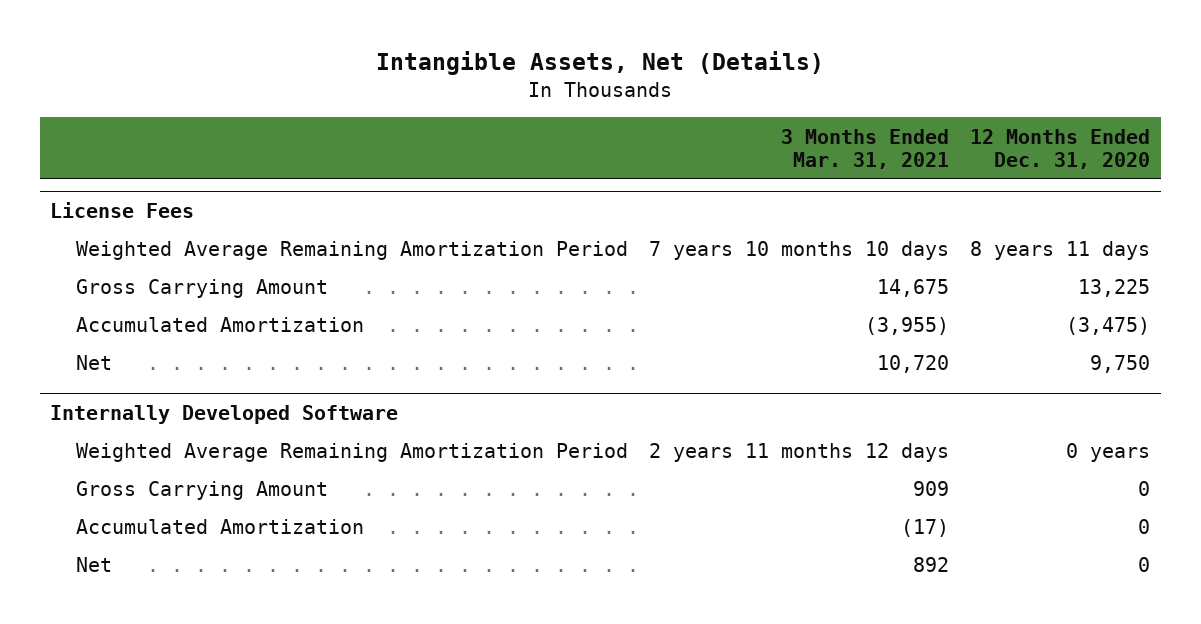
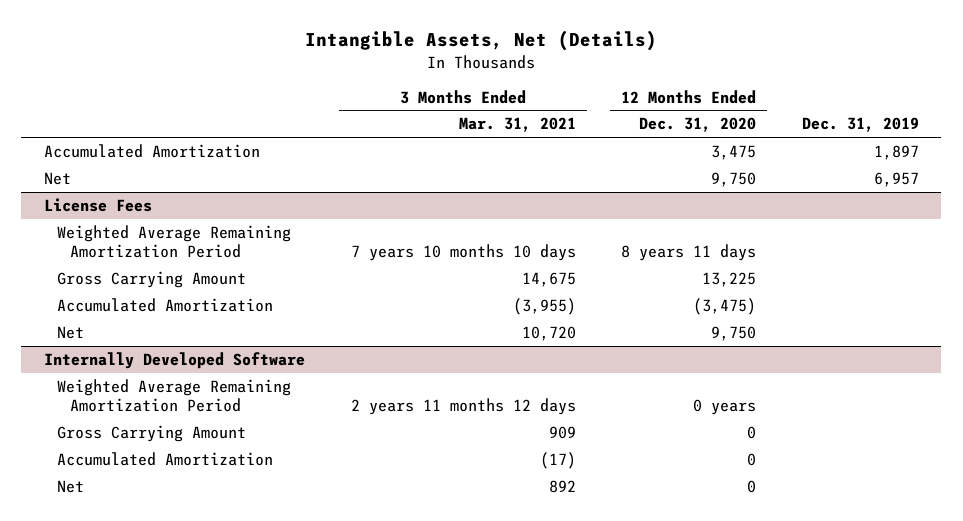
none -> [801,117,919,133] Dec. 31, 2019
none -> [44,143,261,158] Accumulated Amortization
none -> [44,171,72,185] Net

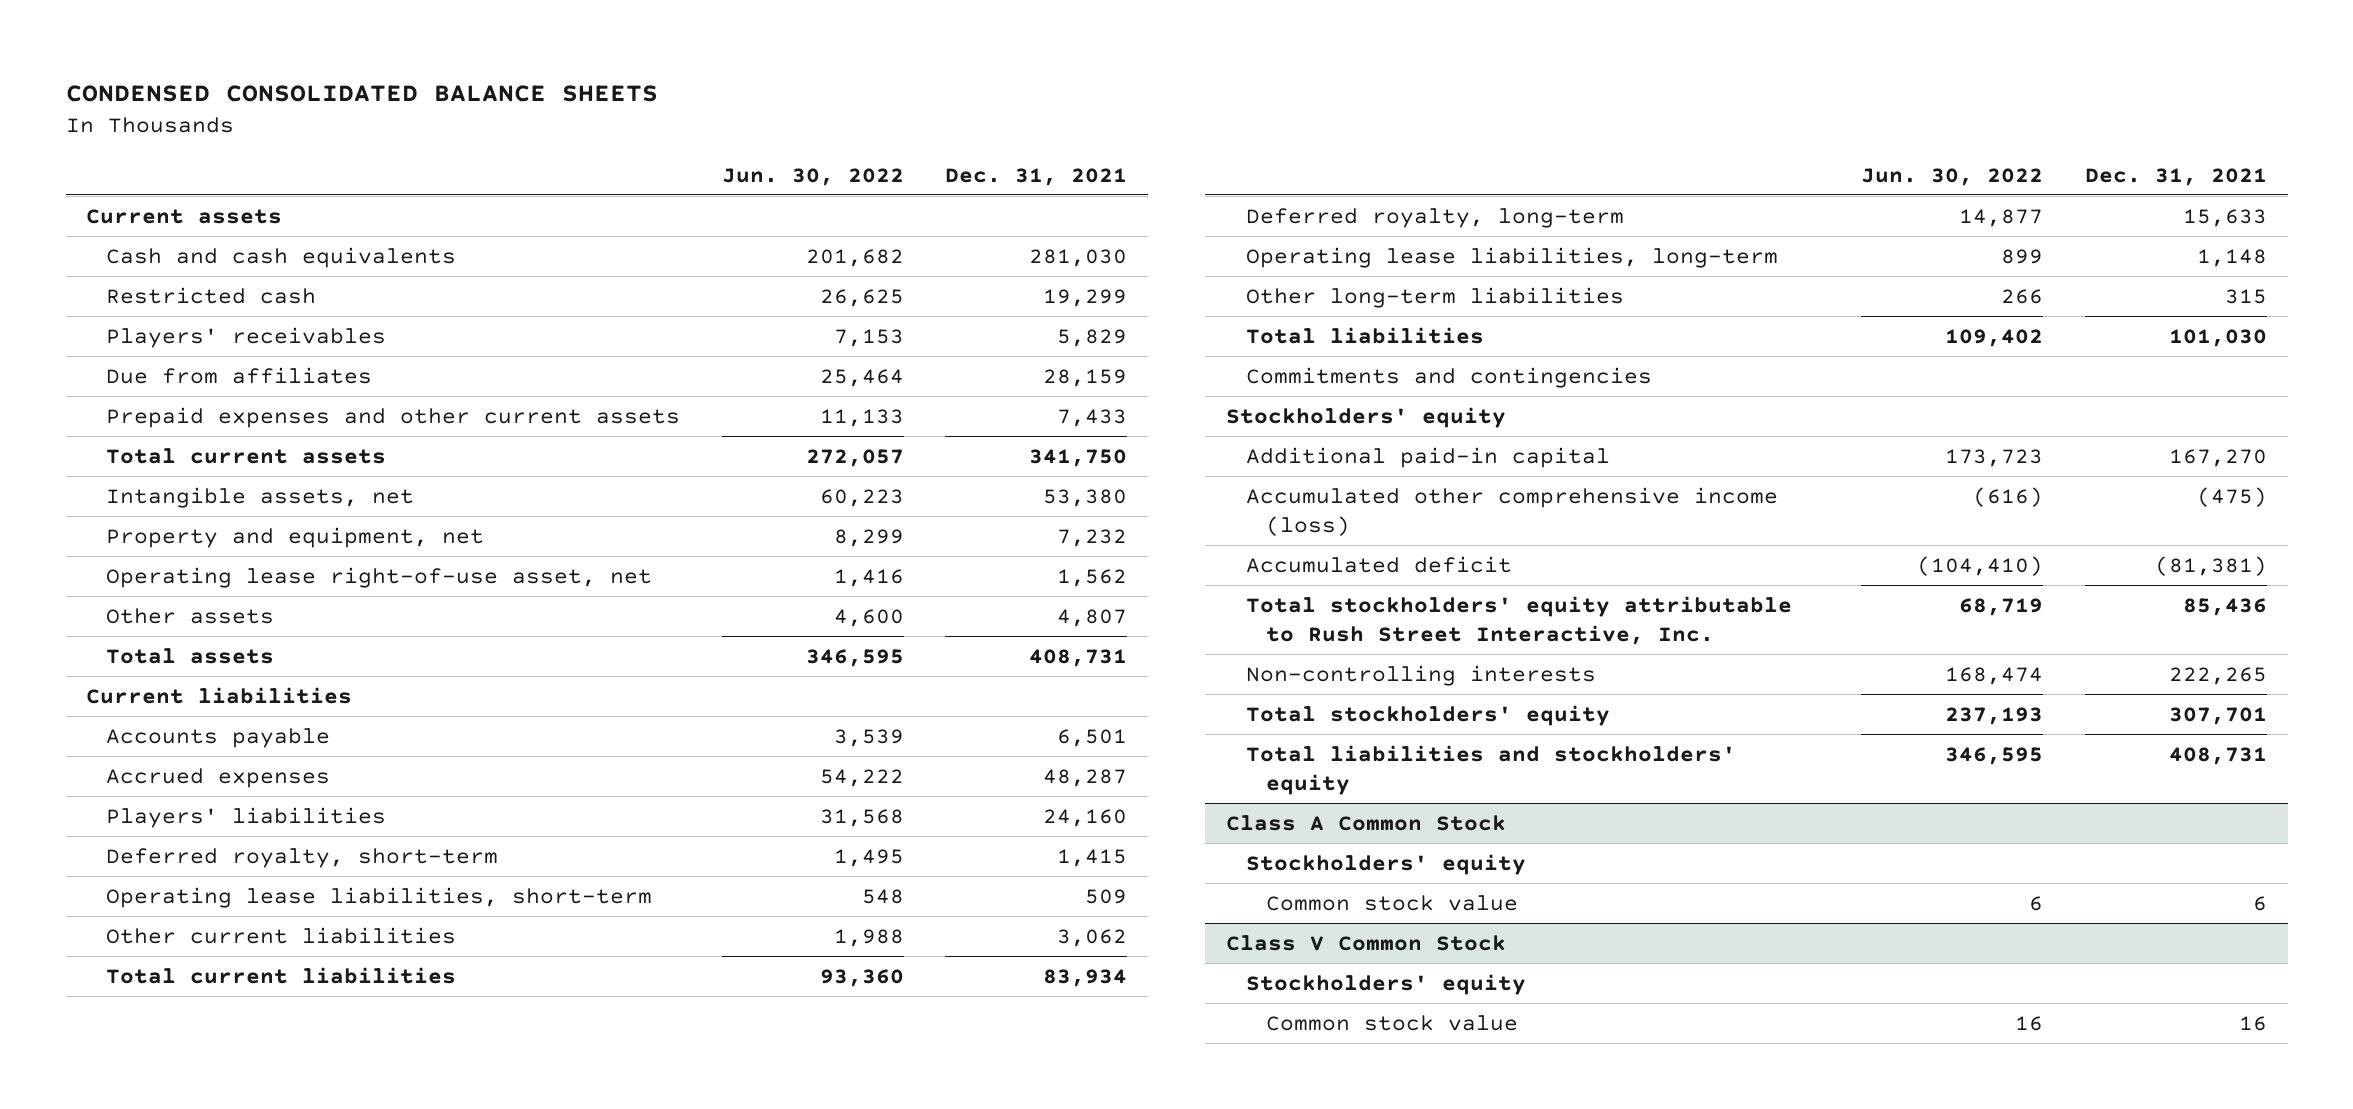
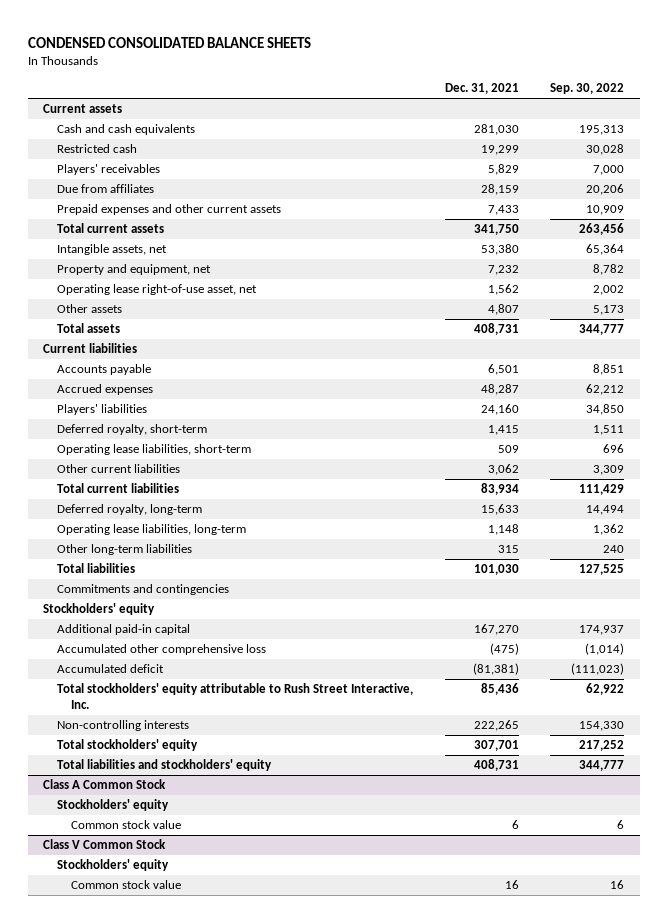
[721,167,904,186] Jun. 30, 2022 -> none
none -> [550,83,625,95] Sep. 30, 2022
[1245,486,1778,536] Accumulated other comprehensive income (loss) -> [57,644,267,656] Accumulated other comprehensive loss

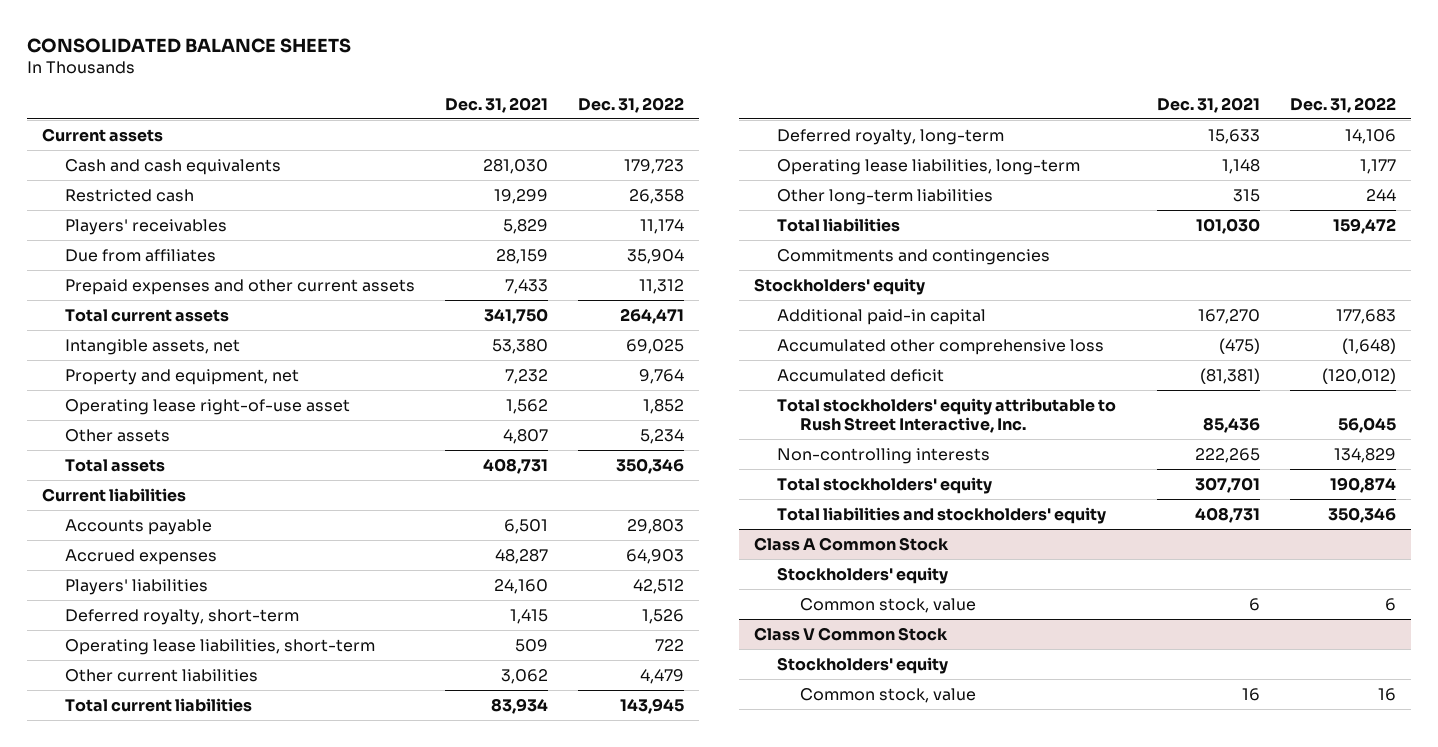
[27,36,311,48] CONDENSED CONSOLIDATED BALANCE SHEETS -> [27,37,352,53] CONSOLIDATED BALANCE SHEETS
[550,83,625,95] Sep. 30, 2022 -> none
none -> [578,96,685,113] Dec. 31, 2022
[57,284,258,296] Operating lease right-of-use asset, net -> [65,398,351,415] Operating lease right-of-use asset
[70,820,181,830] Common stock value -> [800,597,977,613] Common stock, value
[70,880,181,890] Common stock value -> [800,687,977,703] Common stock, value

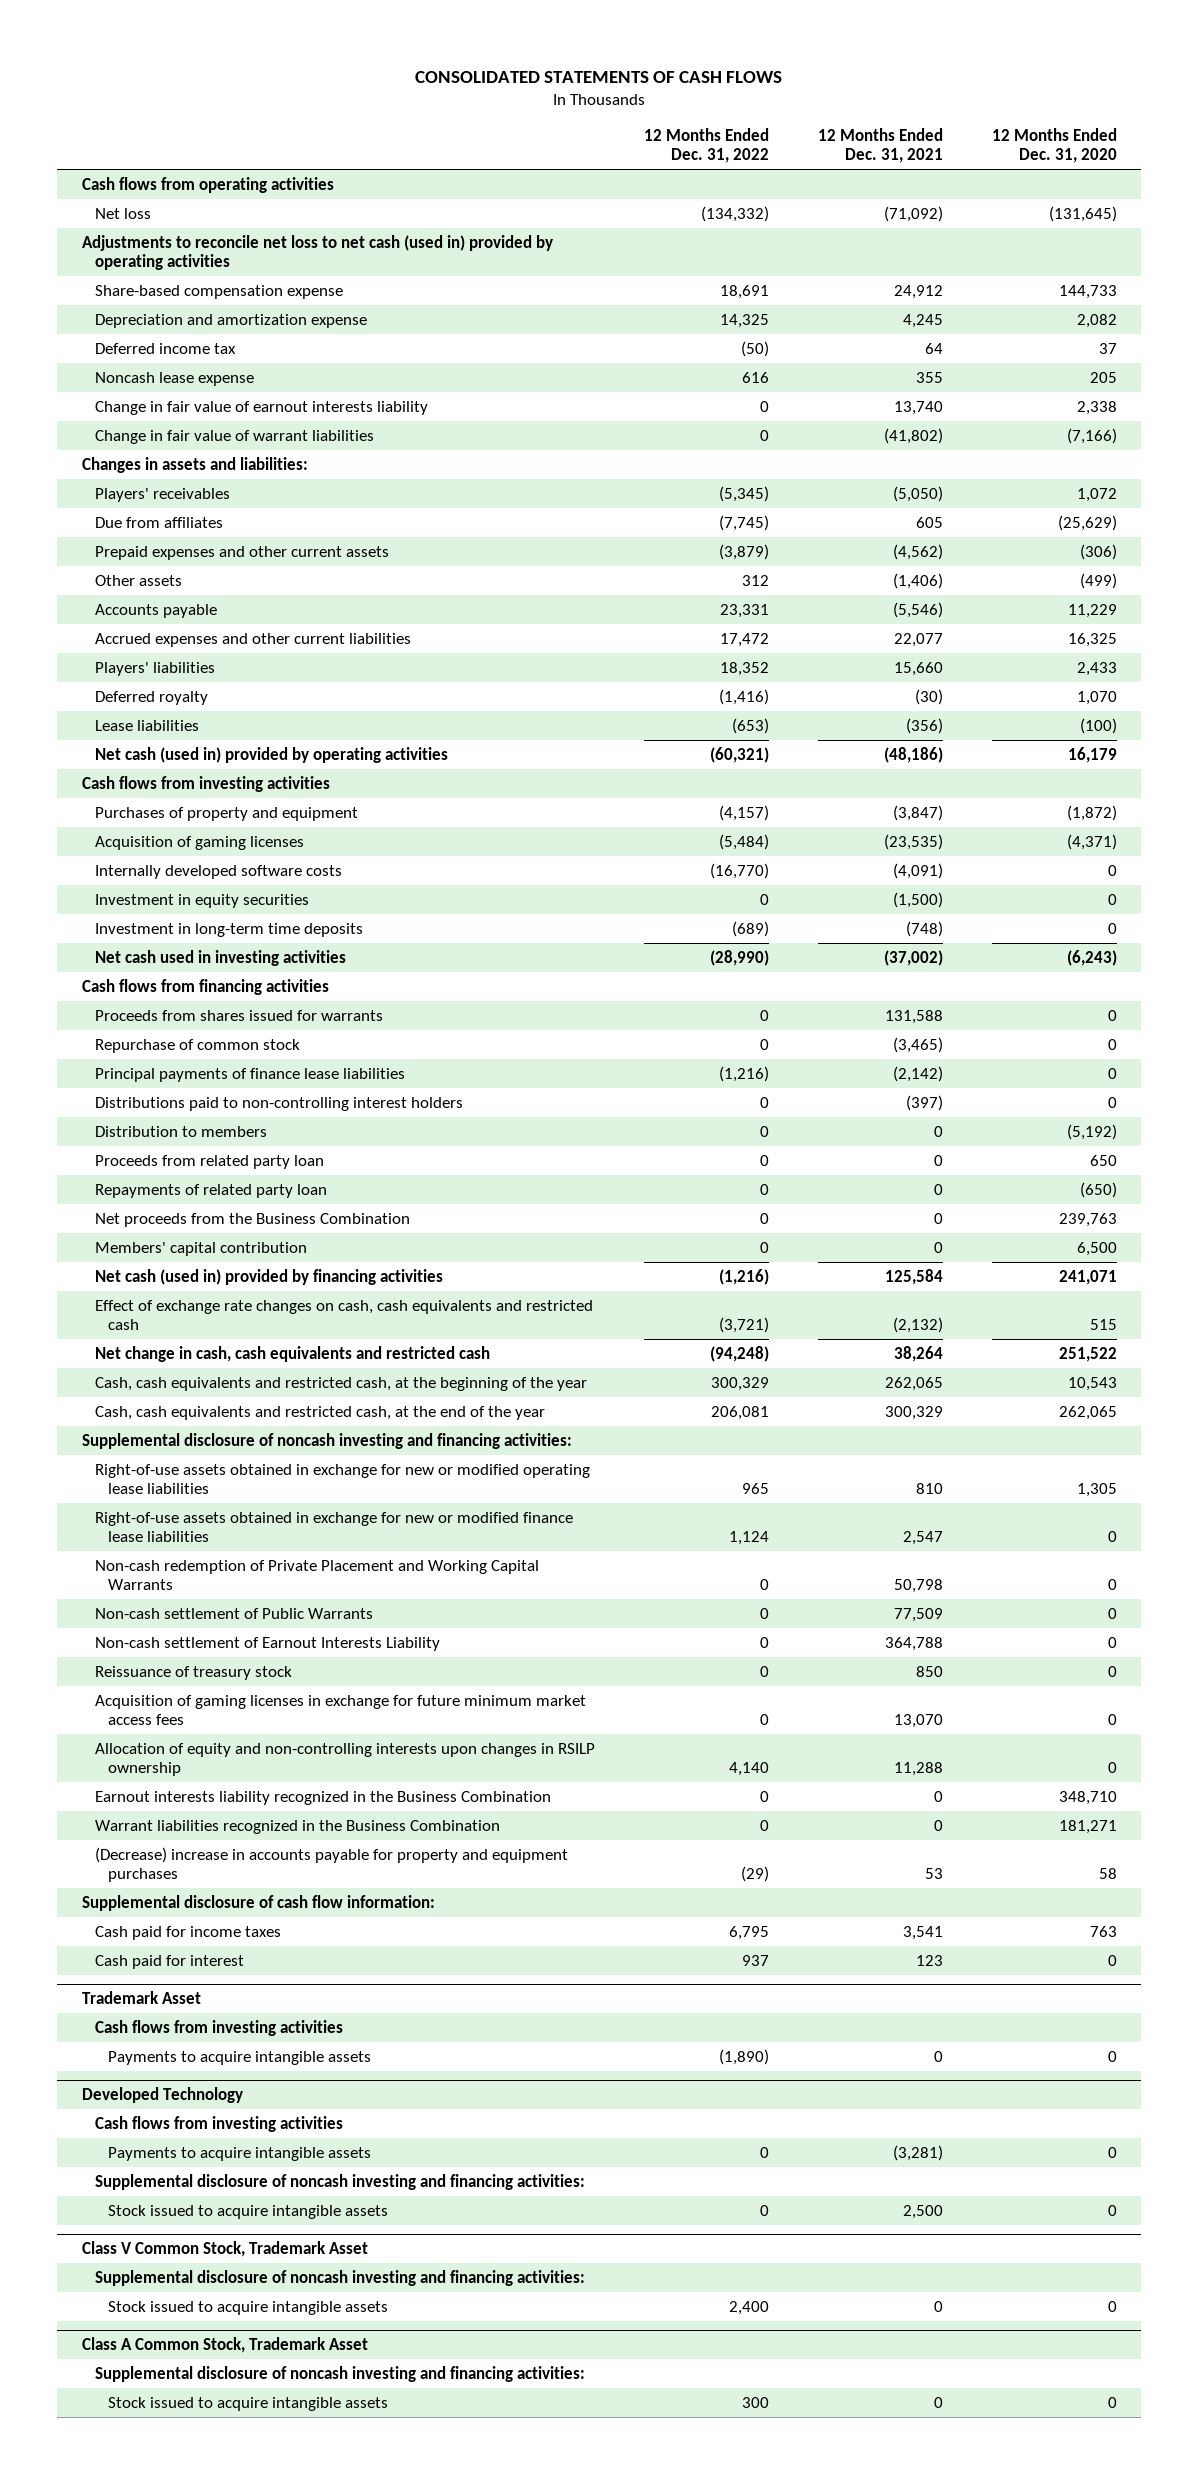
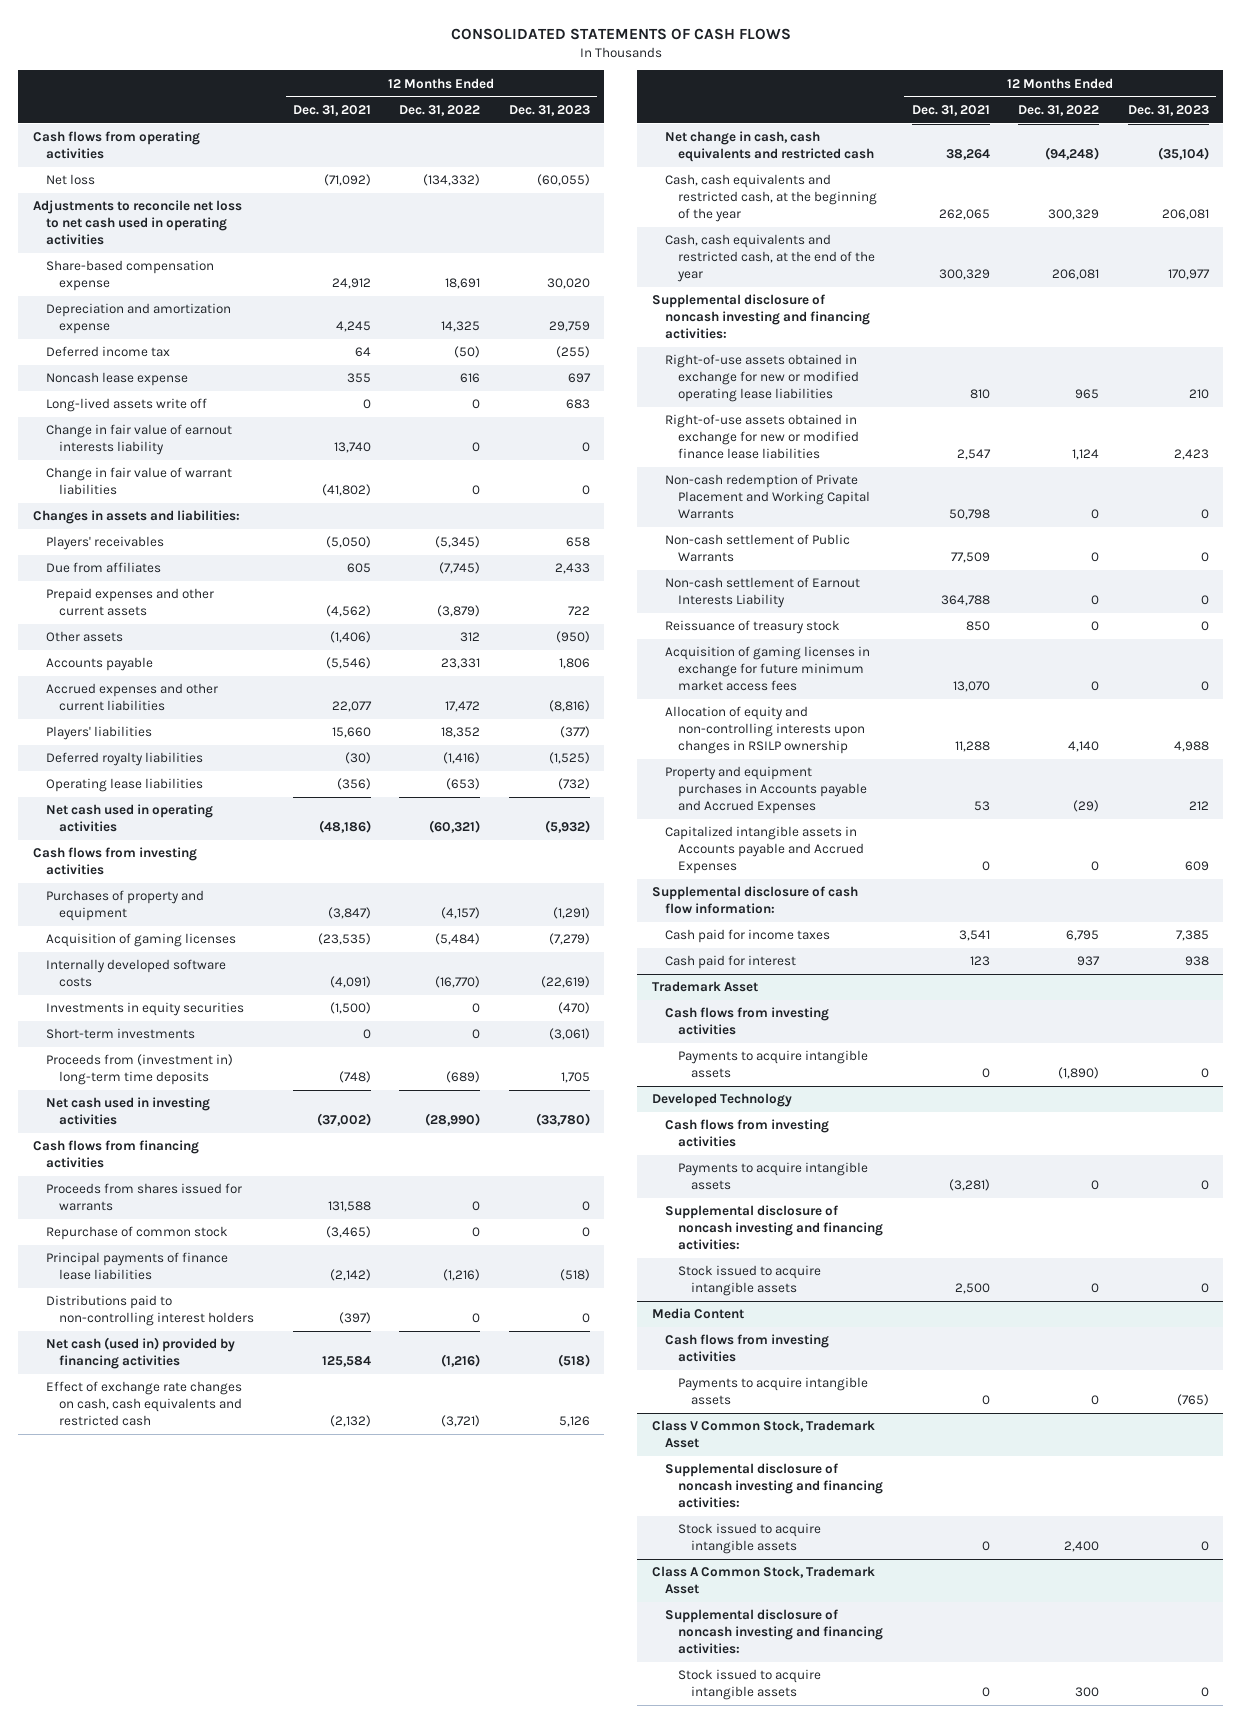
[991,128,1117,164] 12 Months Ended Dec. 31, 2020 -> none
none -> [508,104,590,116] Dec. 31, 2023
[81,234,553,270] Adjustments to reconcile net loss to net cash (used in) provided by operating activities -> [32,200,242,246] Adjustments to reconcile net loss to net cash used in operating activities
none -> [45,398,207,413] Long-lived assets write off
[94,690,208,705] Deferred royalty -> [45,752,203,767] Deferred royalty liabilities
[94,719,199,731] Lease liabilities -> [45,778,203,793] Operating lease liabilities
[94,746,448,763] Net cash (used in) provided by operating activities -> [45,804,213,833] Net cash used in operating activities
[94,893,309,908] Investment in equity securities -> [45,1002,244,1017] Investments in equity securities
none -> [45,1028,195,1040] Short-term investments
[94,922,363,937] Investment in long-term time deposits -> [45,1054,233,1086] Proceeds from (investment in) long-term time deposits
[94,1125,267,1137] Distribution to members -> none
[94,1154,324,1169] Proceeds from related party loan -> none
[94,1183,327,1198] Repayments of related party loan -> none
[94,1212,410,1227] Net proceeds from the Business Combination -> none
[94,1241,307,1256] Members' capital contribution -> none
[94,1790,551,1805] Earnout interests liability recognized in the Business Combination -> none
[94,1819,500,1834] Warrant liabilities recognized in the Business Combination -> none
[94,1846,568,1882] (Decrease) increase in accounts payable for property and equipment purchases -> [664,766,868,815] Property and equipment purchases in Accounts payable and Accrued Expenses
none -> [664,826,865,875] Capitalized intangible assets in Accounts payable and Accrued Expenses
none -> [651,1308,744,1320] Media Content
none -> [664,1334,829,1363] Cash flows from investing activities
none -> [678,1377,869,1406] Payments to acquire intangible assets

